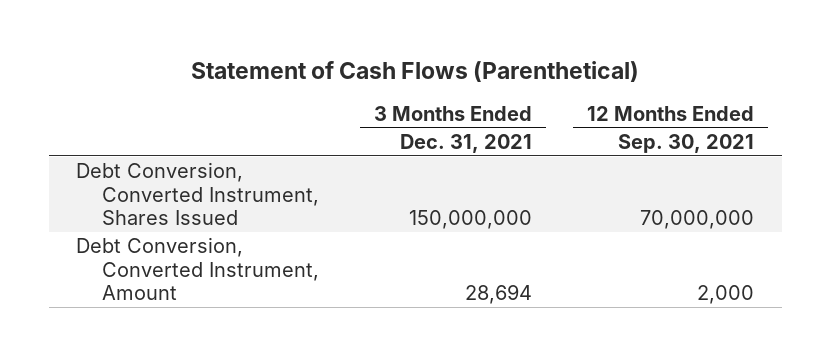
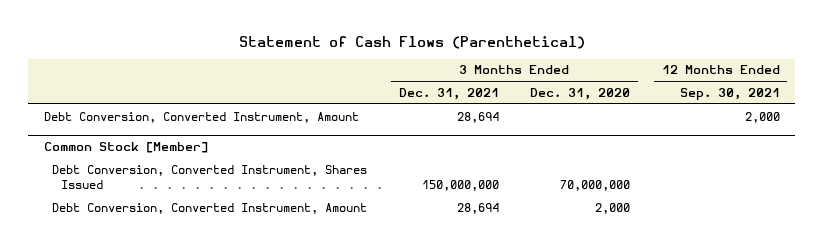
none -> [530,88,631,101] Dec. 31, 2020
[76,162,319,225] Debt Conversion, Converted Instrument, Shares Issued -> none
none -> [44,142,209,154] Common Stock [Member]
none -> [52,164,368,190] Debt Conversion, Converted Instrument, Shares Issued
none -> [52,202,368,214] Debt Conversion, Converted Instrument, Amount

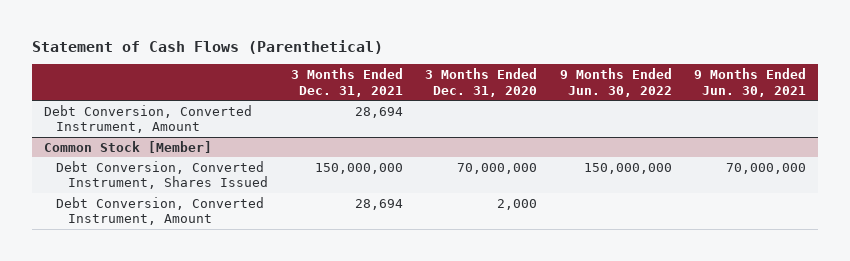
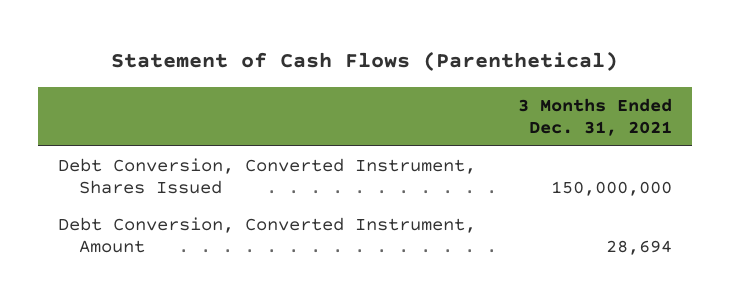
[425,68,538,97] 3 Months Ended Dec. 31, 2020 -> none
[559,68,672,97] 9 Months Ended Jun. 30, 2022 -> none
[694,68,807,97] 9 Months Ended Jun. 30, 2021 -> none
[43,104,252,134] Debt Conversion, Converted Instrument, Amount -> none
[43,140,212,153] Common Stock [Member] -> none

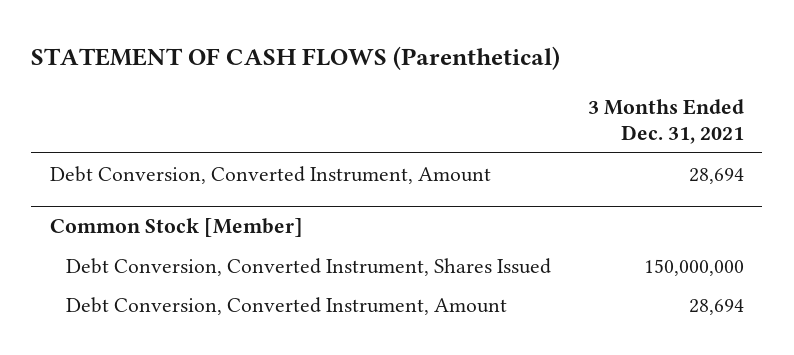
[110,51,618,72] Statement of Cash Flows (Parenthetical) -> [31,46,561,71] STATEMENT OF CASH FLOWS (Parenthetical)
none -> [49,165,491,184] Debt Conversion, Converted Instrument, Amount
none -> [49,217,303,237] Common Stock [Member]

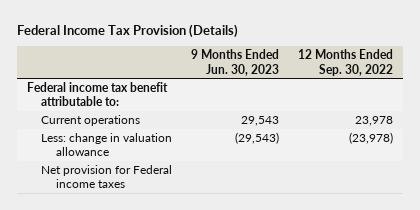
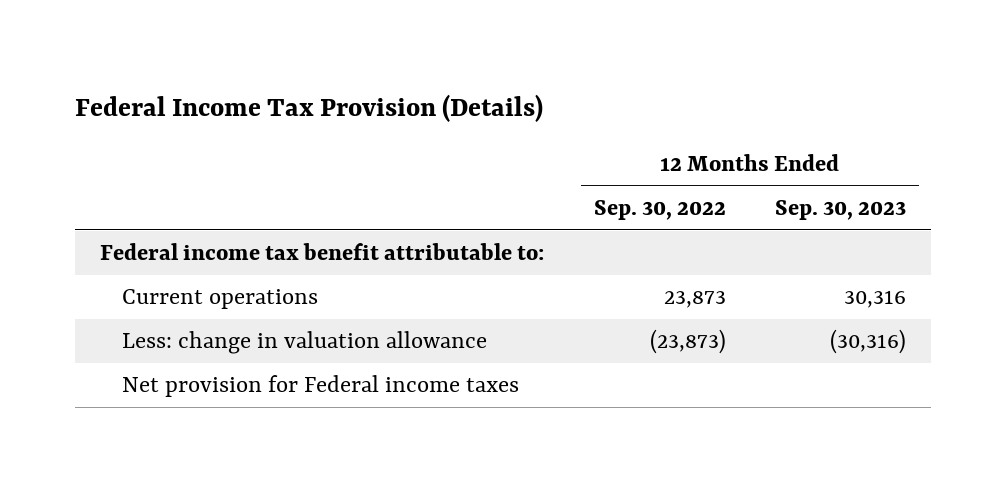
[191,49,280,76] 9 Months Ended Jun. 30, 2023 -> none
none -> [775,200,907,221] Sep. 30, 2023
[355,116,394,127] 23,978 -> [663,291,726,309] 23,873
[349,132,394,145] (23,978) -> [649,329,726,355] (23,873)

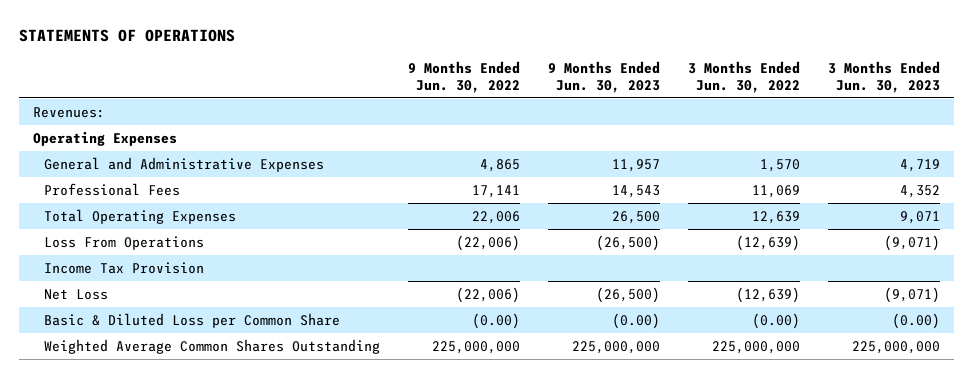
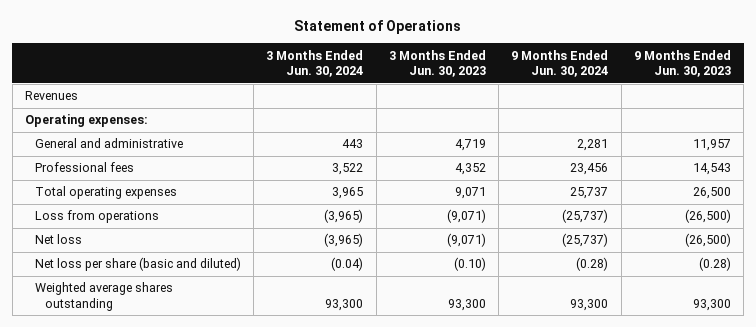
[19,28,236,42] STATEMENTS OF OPERATIONS -> [293,20,461,35] Statement of Operations
[408,60,521,93] 9 Months Ended Jun. 30, 2022 -> none
[688,60,801,93] 3 Months Ended Jun. 30, 2022 -> none
none -> [266,49,364,78] 3 Months Ended Jun. 30, 2024
none -> [511,49,609,78] 9 Months Ended Jun. 30, 2024
[44,261,205,274] Income Tax Provision -> none
[33,106,106,118] Revenues: -> [24,91,78,101] Revenues
[33,130,178,146] Operating Expenses -> [24,114,148,128] Operating expenses:
[44,156,325,172] General and Administrative Expenses -> [34,138,183,149] General and administrative
[44,182,181,196] Professional Fees -> [34,162,134,173] Professional fees
[44,208,237,224] Total Operating Expenses -> [34,186,177,200] Total operating expenses
[44,235,205,250] Loss From Operations -> [34,210,159,224] Loss from operations
[44,288,109,300] Net Loss -> [34,234,82,245] Net loss
[44,312,341,328] Basic & Diluted Loss per Common Share -> [34,257,241,272] Net loss per share (basic and diluted)
[612,312,661,329] (0.00) -> [698,257,731,272] (0.28)
[892,312,941,329] (0.00) -> [453,257,486,272] (0.10)
[44,338,381,354] Weighted Average Common Shares Outstanding -> [34,282,173,311] Weighted average shares outstanding
[572,340,661,354] 225,000,000 -> [692,298,731,311] 93,300
[852,340,941,354] 225,000,000 -> [447,298,486,311] 93,300

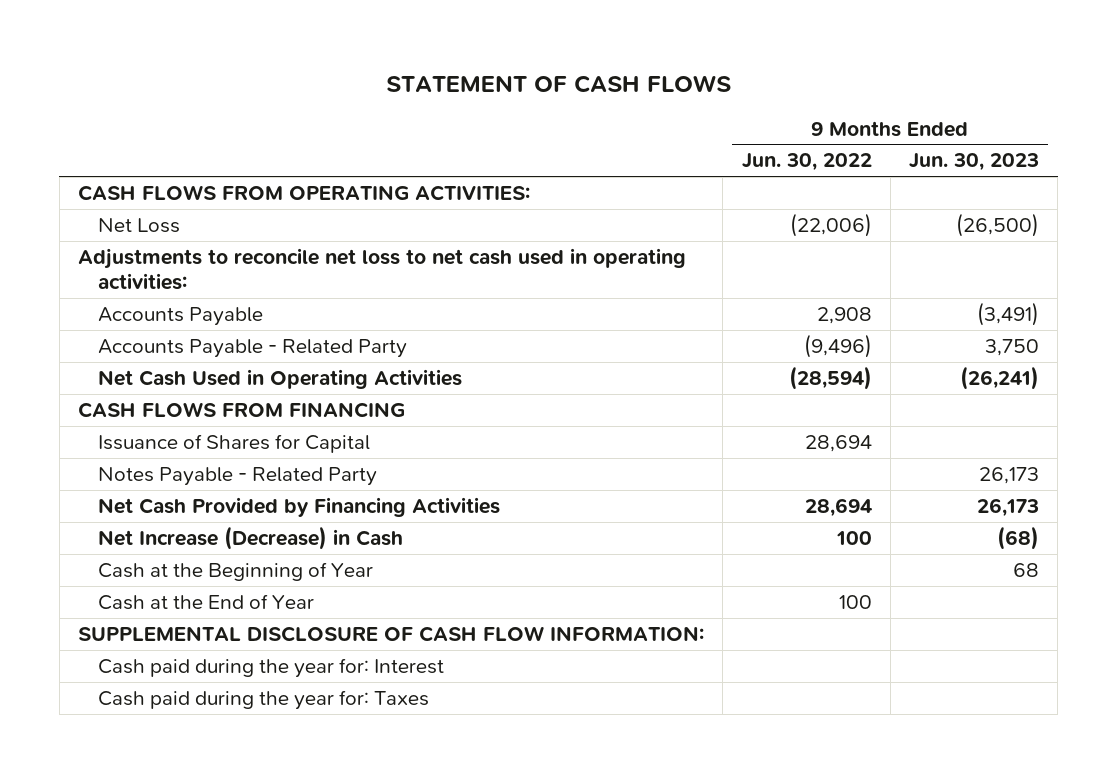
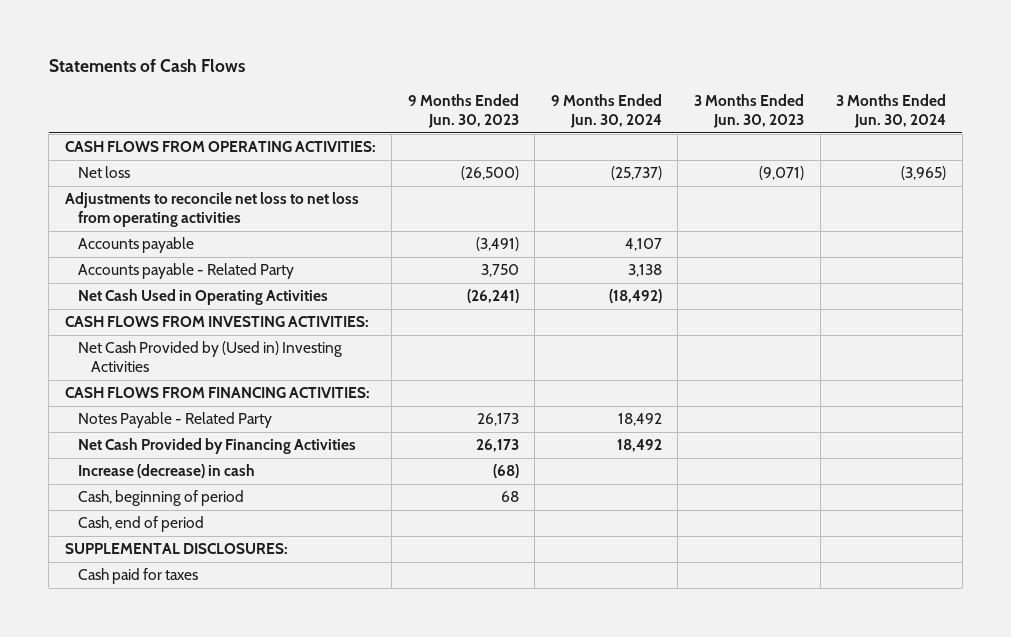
[385,74,731,93] STATEMENT OF CASH FLOWS -> [48,59,245,73] Statements of Cash Flows
[741,153,872,172] Jun. 30, 2022 -> none
none -> [550,94,662,129] 9 Months Ended Jun. 30, 2024
none -> [694,94,805,129] 3 Months Ended Jun. 30, 2023
none -> [836,94,947,129] 3 Months Ended Jun. 30, 2024
[97,217,180,233] Net Loss -> [77,166,130,179] Net loss
[78,247,687,290] Adjustments to reconcile net loss to net cash used in operating activities: -> [64,192,359,228] Adjustments to reconcile net loss to net loss from operating activities
[97,306,263,326] Accounts Payable -> [77,237,194,254] Accounts payable
[97,338,407,358] Accounts Payable - Related Party -> [77,263,294,280] Accounts payable - Related Party
[97,433,370,453] Issuance of Shares for Capital -> none
none -> [64,316,369,328] CASH FLOWS FROM INVESTING ACTIVITIES:
none -> [77,341,342,373] Net Cash Provided by (Used in) Investing Activities
[78,401,406,418] CASH FLOWS FROM FINANCING -> [64,387,370,399] CASH FLOWS FROM FINANCING ACTIVITIES:
[97,689,429,710] Cash paid during the year for: Taxes -> none
[97,525,403,550] Net Increase (Decrease) in Cash -> [77,464,255,479] Increase (decrease) in cash
[97,561,373,581] Cash at the Beginning of Year -> [77,490,244,507] Cash, beginning of period
[97,593,314,610] Cash at the End of Year -> [77,516,204,533] Cash, end of period
[78,625,705,642] SUPPLEMENTAL DISCLOSURE OF CASH FLOW INFORMATION: -> [64,543,288,555] SUPPLEMENTAL DISCLOSURES:
[97,657,444,678] Cash paid during the year for: Interest -> [77,568,198,585] Cash paid for taxes

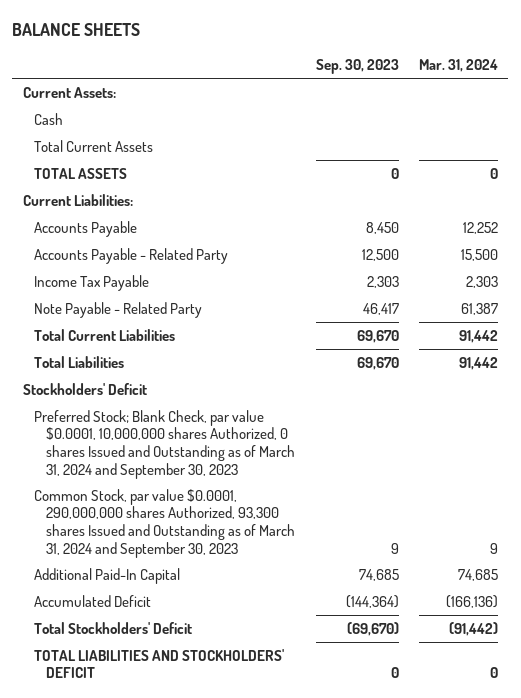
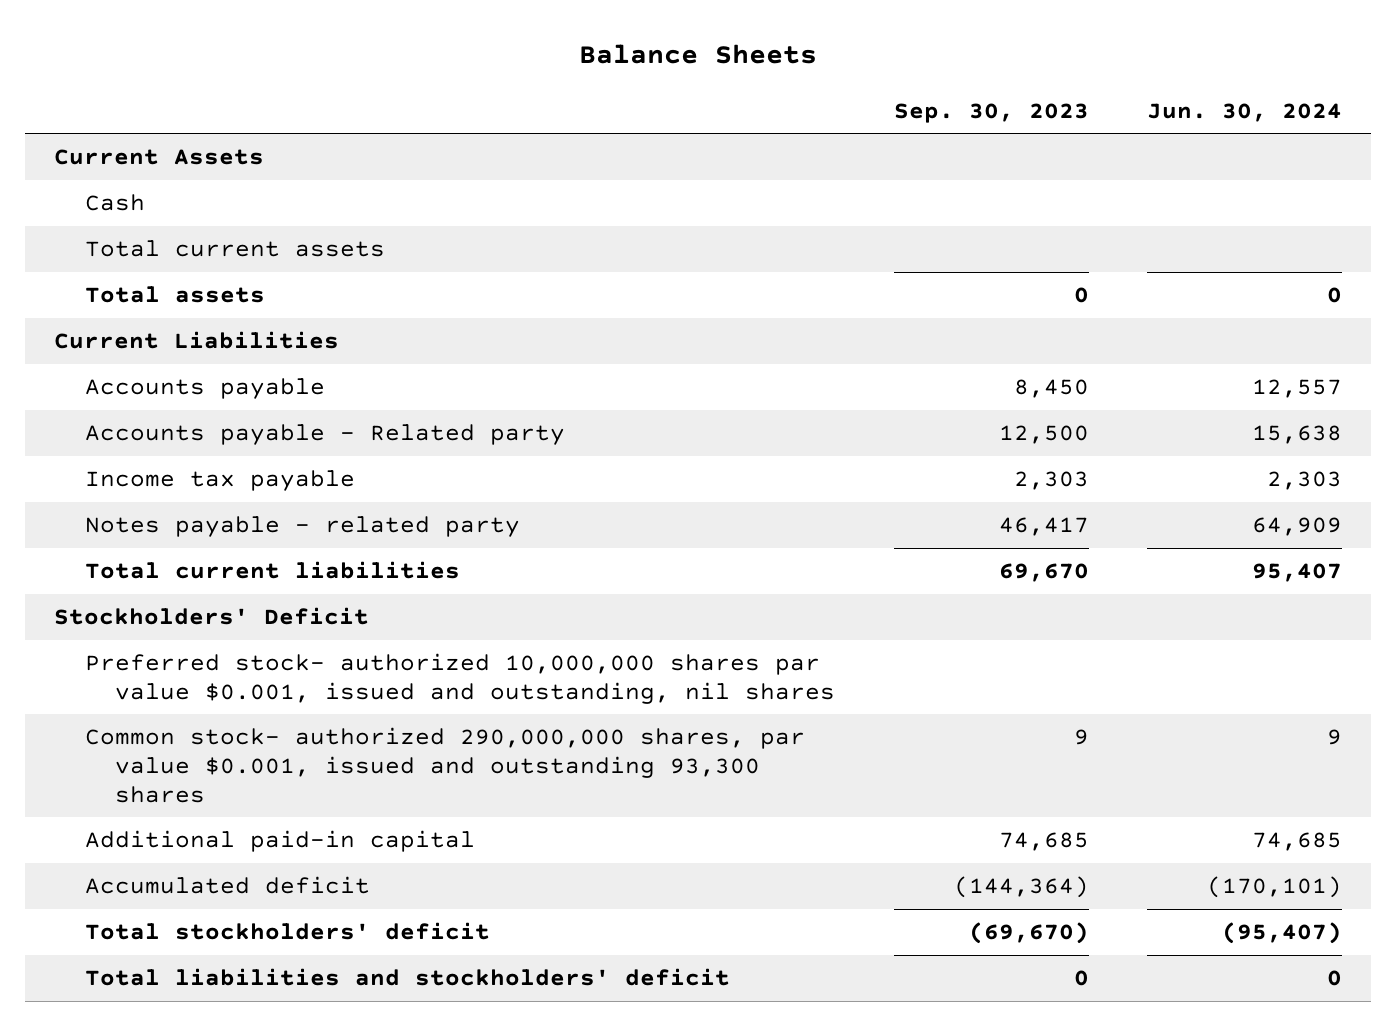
[12,23,141,37] BALANCE SHEETS -> [579,44,818,65] Balance Sheets
[419,59,499,73] Mar. 31, 2024 -> none
none -> [1147,102,1343,122] Jun. 30, 2024
[22,86,116,98] Current Assets: -> [54,149,265,166] Current Assets
[34,355,125,368] Total Liabilities -> none
[34,139,154,152] Total Current Assets -> [84,240,385,258] Total current assets
[34,167,128,179] TOTAL ASSETS -> [84,286,265,304] Total assets
[22,193,133,206] Current Liabilities: -> [54,331,340,350] Current Liabilities
[34,220,138,237] Accounts Payable -> [84,378,325,400] Accounts payable
[34,247,229,264] Accounts Payable - Related Party -> [84,424,565,446] Accounts payable - Related party
[34,274,150,291] Income Tax Payable -> [84,470,355,492] Income tax payable
[34,301,203,318] Note Payable - Related Party -> [84,516,520,538] Notes payable - related party
[34,328,176,341] Total Current Liabilities -> [84,561,460,580] Total current liabilities
[34,409,296,479] Preferred Stock; Blank Check, par value $0.0001, 10,000,000 shares Authorized, 0 shares Issued and Outstanding as of March 31, 2024 and September 30, 2023 -> [84,653,836,704] Preferred stock- authorized 10,000,000 shares par value $0.001, issued and outstanding, nil shares
[34,488,296,558] Common Stock, par value $0.0001, 290,000,000 shares Authorized, 93,300 shares Issued and Outstanding as of March 31, 2024 and September 30, 2023 -> [84,727,805,803] Common stock- authorized 290,000,000 shares, par value $0.001, issued and outstanding 93,300 shares
[34,567,181,584] Additional Paid-In Capital -> [84,830,475,853] Additional paid-in capital
[34,594,152,607] Accumulated Deficit -> [84,876,370,895] Accumulated deficit
[34,621,193,634] Total Stockholders' Deficit -> [84,922,490,941] Total stockholders' deficit
[34,648,285,679] TOTAL LIABILITIES AND STOCKHOLDERS' DEFICIT -> [84,968,730,987] Total liabilities and stockholders' deficit

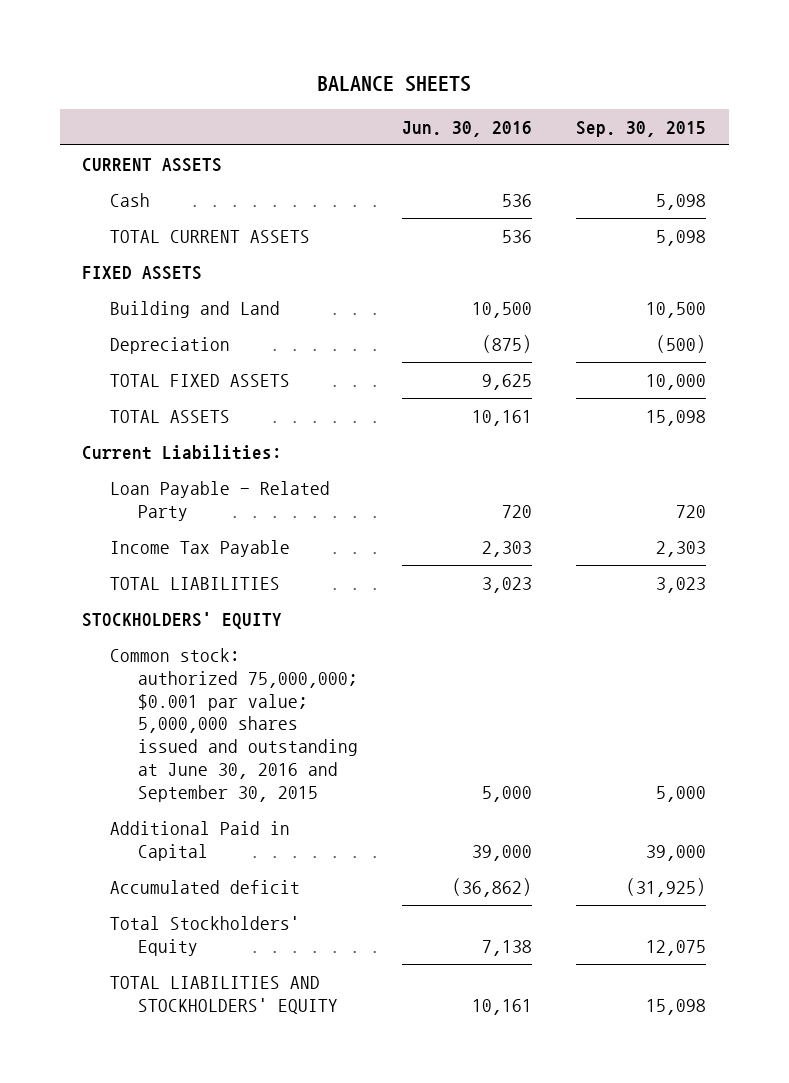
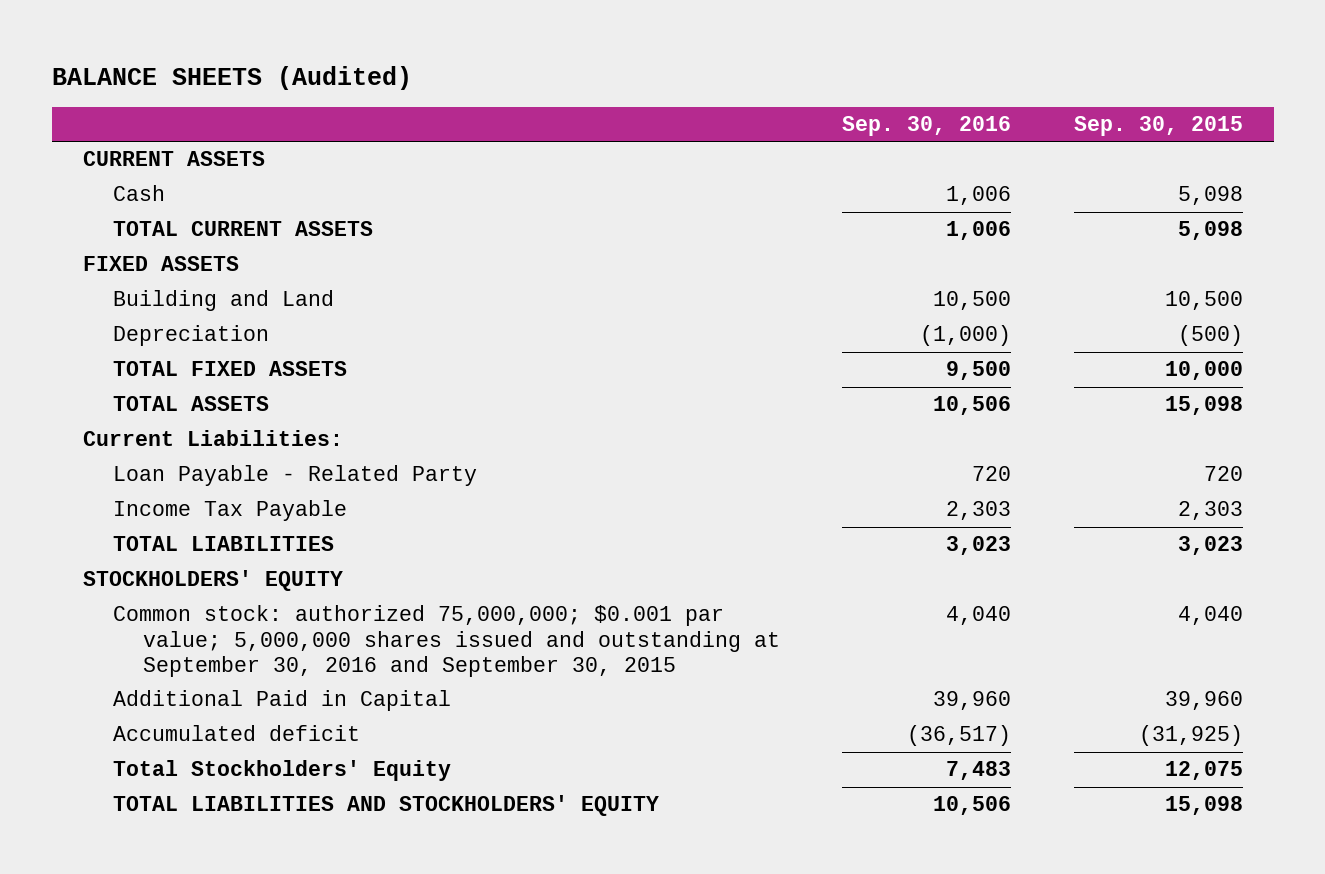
[317,75,472,92] BALANCE SHEETS -> [51,66,412,91] BALANCE SHEETS (Audited)
[401,120,532,137] Jun. 30, 2016 -> none
none -> [842,116,1012,137] Sep. 30, 2016
[109,648,358,802] Common stock: authorized 75,000,000; $0.001 par value; 5,000,000 shares issued and outstanding at June 30, 2016 and September 30, 2015 -> [112,605,781,678] Common stock: authorized 75,000,000; $0.001 par value; 5,000,000 shares issued and outstanding at September 30, 2016 and September 30, 2015
[656,785,707,802] 5,000 -> [1177,606,1243,626] 4,040
[646,844,707,861] 39,000 -> [1164,691,1243,711] 39,960

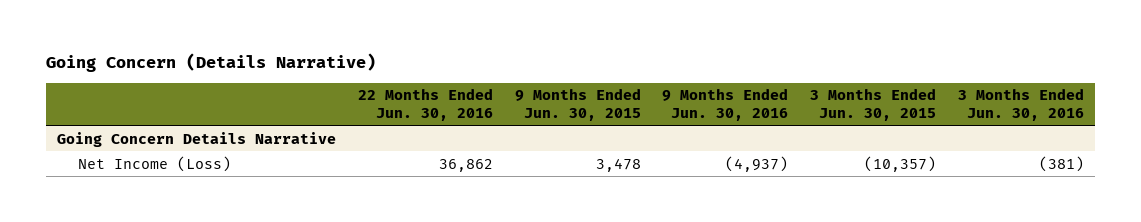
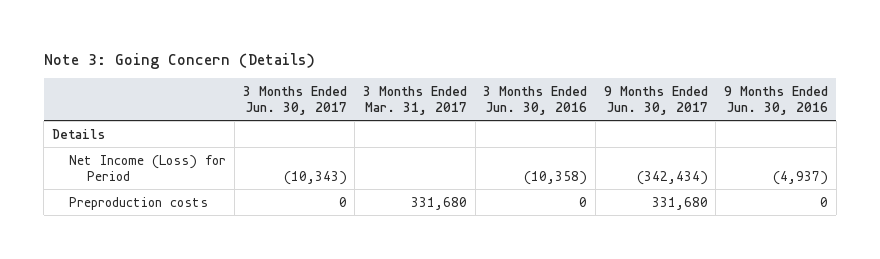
[45,53,376,73] Going Concern (Details Narrative) -> [43,52,315,69] Note 3: Going Concern (Details)
[357,88,493,121] 22 Months Ended Jun. 30, 2016 -> none
[514,88,641,121] 9 Months Ended Jun. 30, 2015 -> none
[810,88,937,121] 3 Months Ended Jun. 30, 2015 -> none
none -> [242,85,347,115] 3 Months Ended Jun. 30, 2017
none -> [363,85,468,115] 3 Months Ended Mar. 31, 2017
none -> [603,85,708,115] 9 Months Ended Jun. 30, 2017
[56,131,336,147] Going Concern Details Narrative -> none
none -> [52,128,106,139] Details
[78,155,232,172] Net Income (Loss) -> [69,154,227,181] Net Income (Loss) for Period
[1039,155,1085,172] (381) -> [524,170,588,185] (10,358)
none -> [69,196,209,210] Preproduction costs

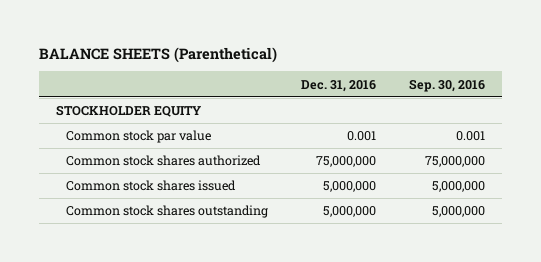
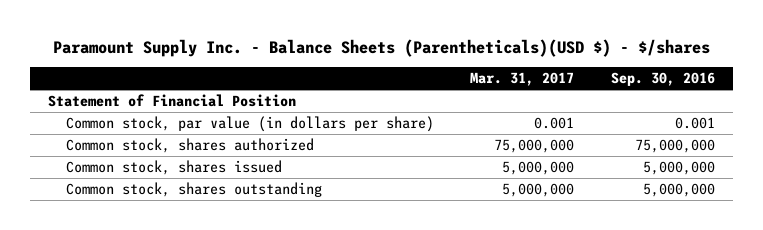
[39,46,278,63] BALANCE SHEETS (Parenthetical) -> [52,38,710,57] Paramount Supply Inc. - Balance Sheets (Parentheticals)(USD $) - $/shares
[301,79,377,92] Dec. 31, 2016 -> none
none -> [470,72,575,87] Mar. 31, 2017
[55,105,201,118] STOCKHOLDER EQUITY -> none
none -> [48,94,297,108] Statement of Financial Position
[65,130,211,144] Common stock par value -> [65,116,434,133] Common stock, par value (in dollars per share)
[65,155,261,167] Common stock shares authorized -> [65,138,314,154] Common stock, shares authorized
[65,180,236,192] Common stock shares issued -> [65,160,282,176] Common stock, shares issued
[65,205,268,219] Common stock shares outstanding -> [65,182,322,198] Common stock, shares outstanding

